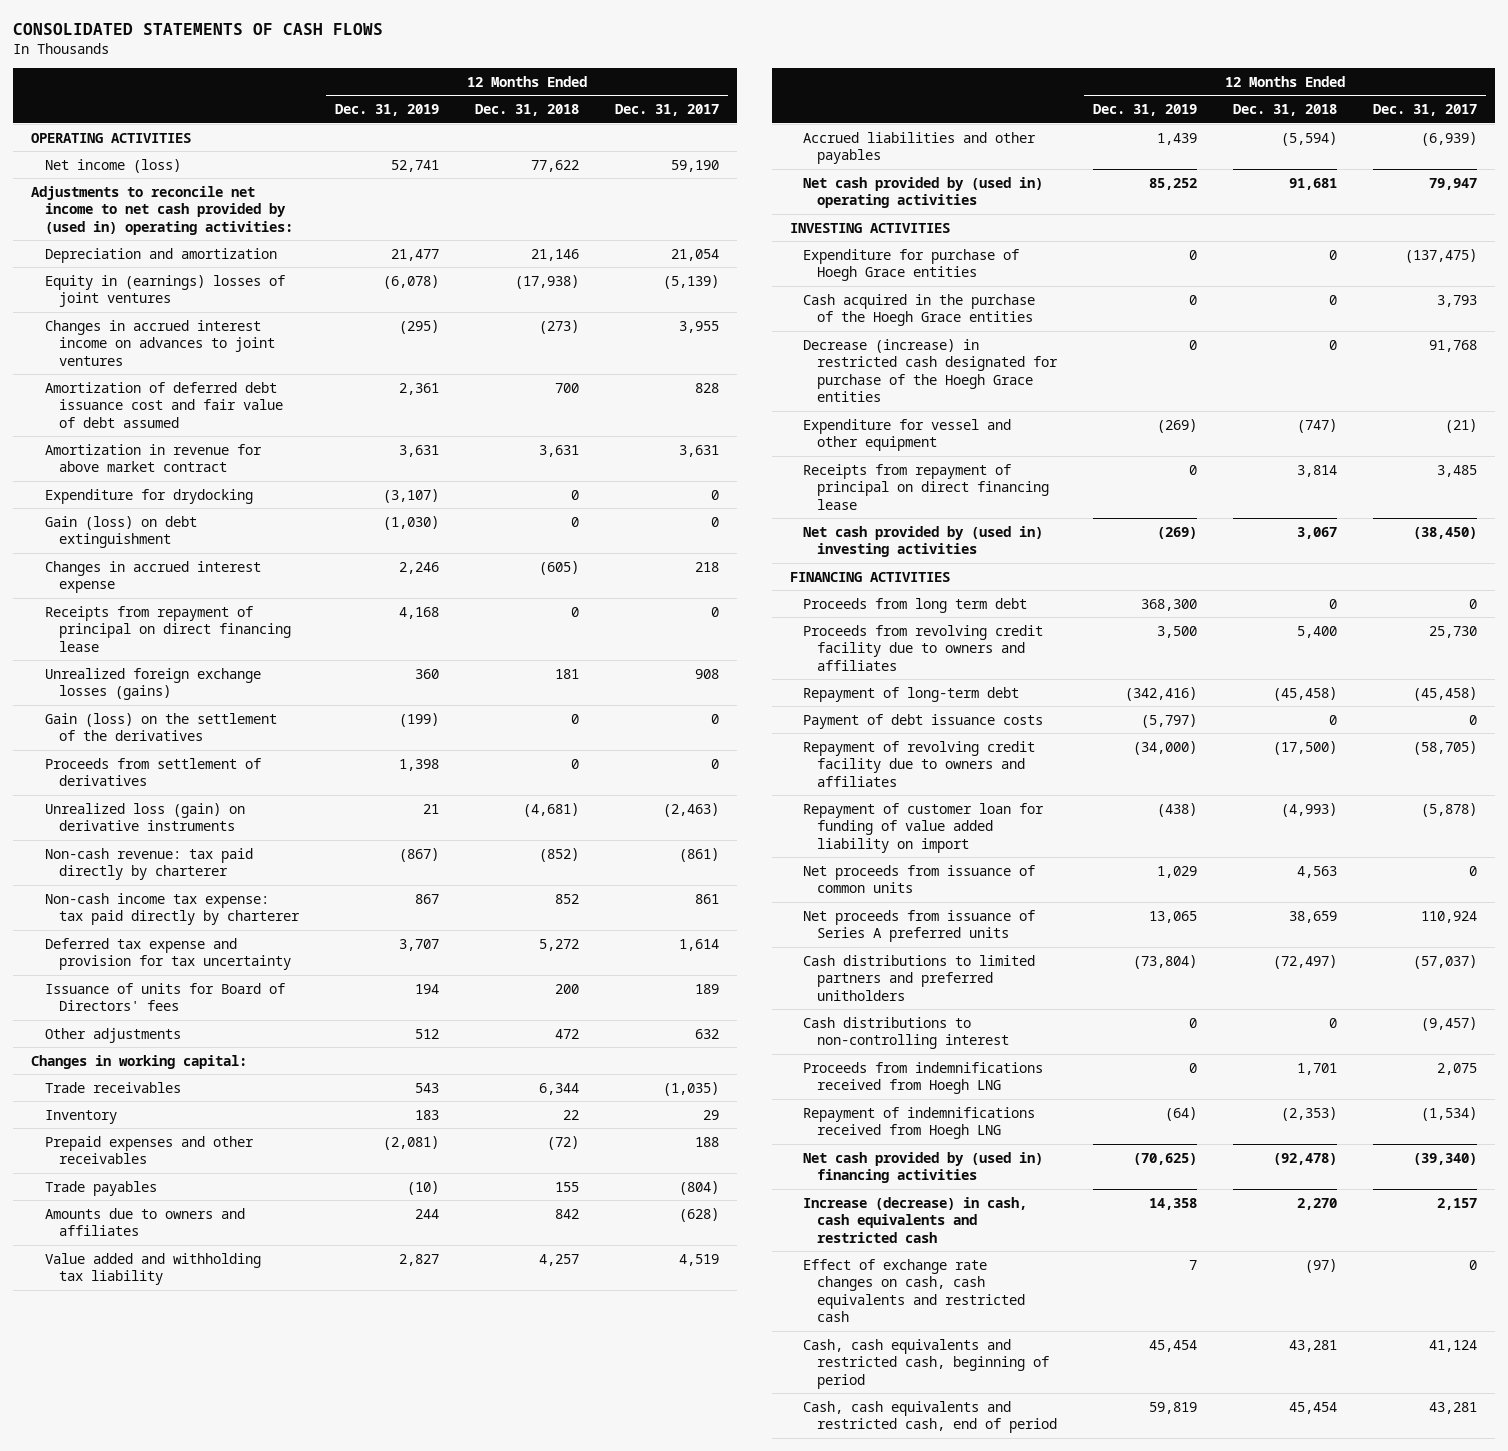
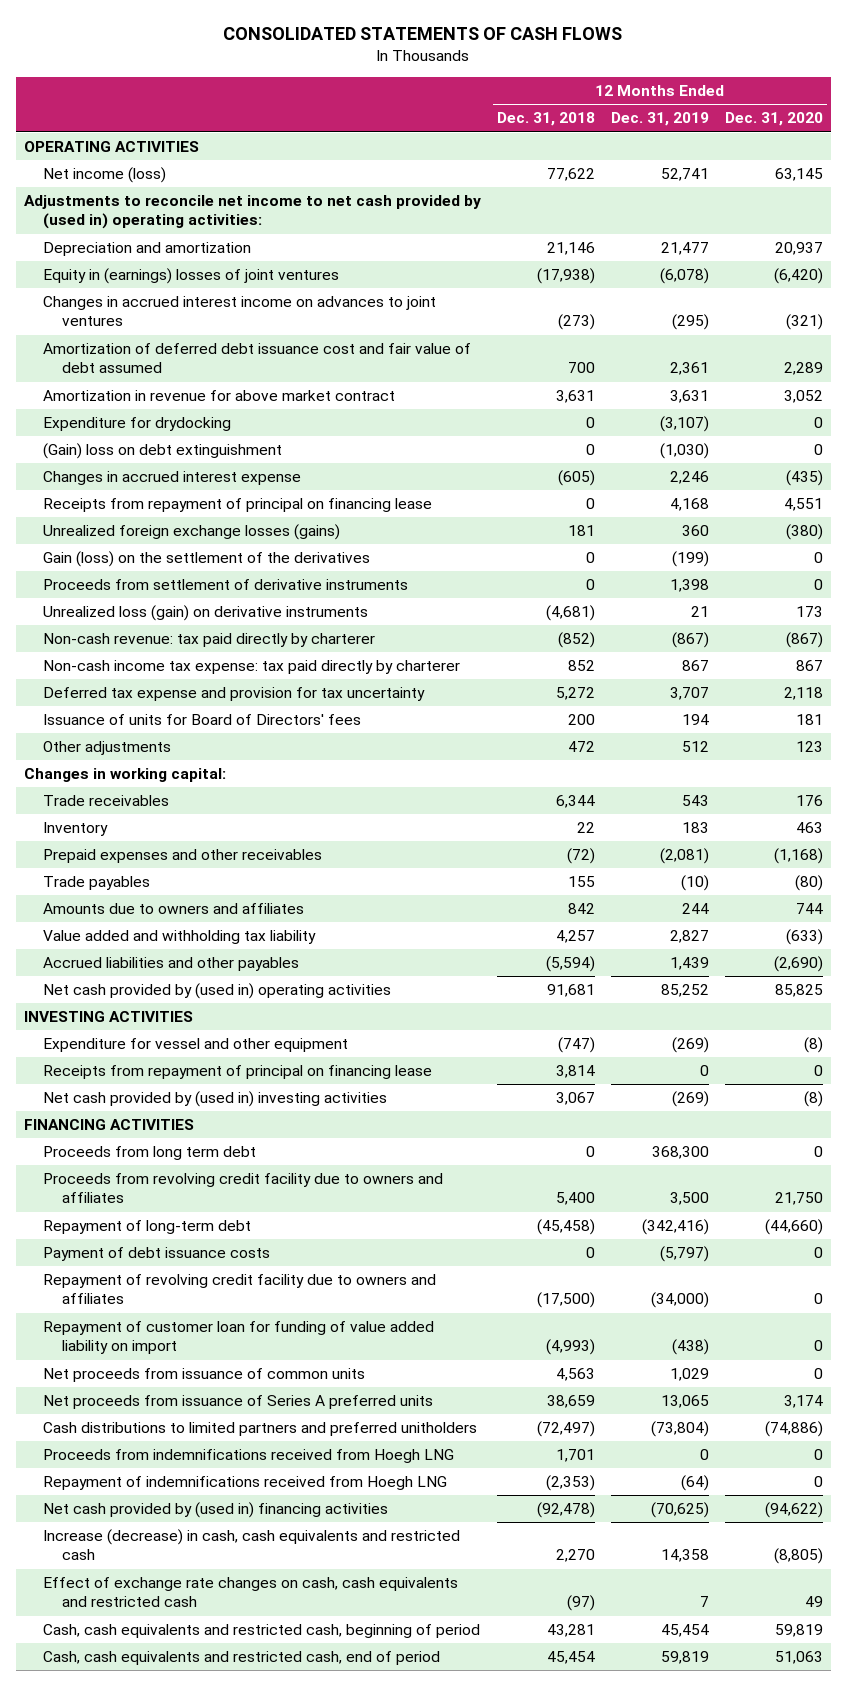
[614,104,719,117] Dec. 31, 2017 -> none
none -> [724,112,823,127] Dec. 31, 2020
[44,515,197,549] Gain (loss) on debt extinguishment -> [43,443,283,460] (Gain) loss on debt extinguishment
[44,605,291,652] Receipts from repayment of principal on direct financing lease -> [43,498,433,513] Receipts from repayment of principal on financing lease
[44,757,261,787] Proceeds from settlement of derivatives -> [43,579,409,591] Proceeds from settlement of derivative instruments
[803,248,1020,282] Expenditure for purchase of Hoegh Grace entities -> none
[803,293,1036,327] Cash acquired in the purchase of the Hoegh Grace entities -> none
[803,338,1059,403] Decrease (increase) in restricted cash designated for purchase of the Hoegh Grace entities -> none
[803,463,1050,510] Receipts from repayment of principal on direct financing lease -> [43,1065,433,1080] Receipts from repayment of principal on financing lease
[803,1016,1010,1050] Cash distributions to non-controlling interest -> none

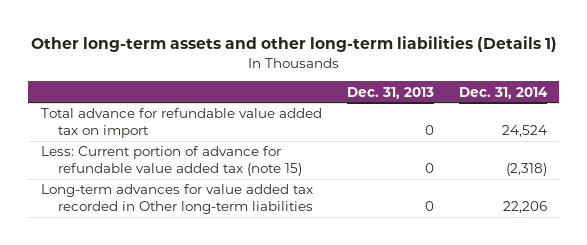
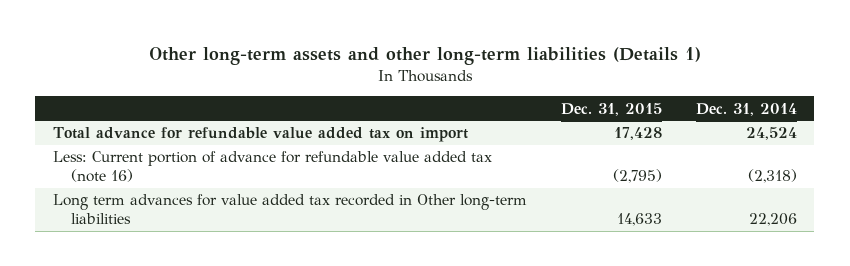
[346,86,434,99] Dec. 31, 2013 -> none
none -> [560,102,662,116] Dec. 31, 2015
[40,146,302,177] Less: Current portion of advance for refundable value added tax (note 15) -> [52,151,492,183] Less: Current portion of advance for refundable value added tax (note 16)
[40,184,313,215] Long-term advances for value added tax recorded in Other long-term liabilities -> [52,194,527,225] Long term advances for value added tax recorded in Other long-term liabilities

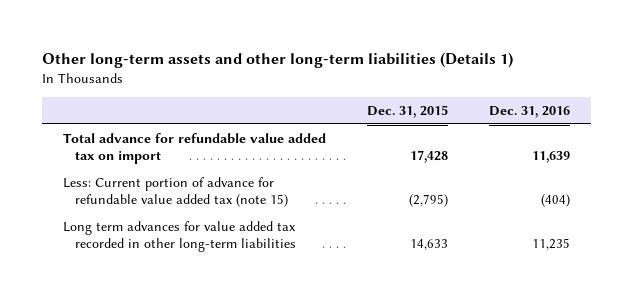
[696,102,798,116] Dec. 31, 2014 -> none
none -> [489,105,571,118] Dec. 31, 2016
[52,151,492,183] Less: Current portion of advance for refundable value added tax (note 16) -> [62,177,288,207] Less: Current portion of advance for refundable value added tax (note 15)
[52,194,527,225] Long term advances for value added tax recorded in Other long-term liabilities -> [62,221,296,252] Long term advances for value added tax recorded in other long-term liabilities

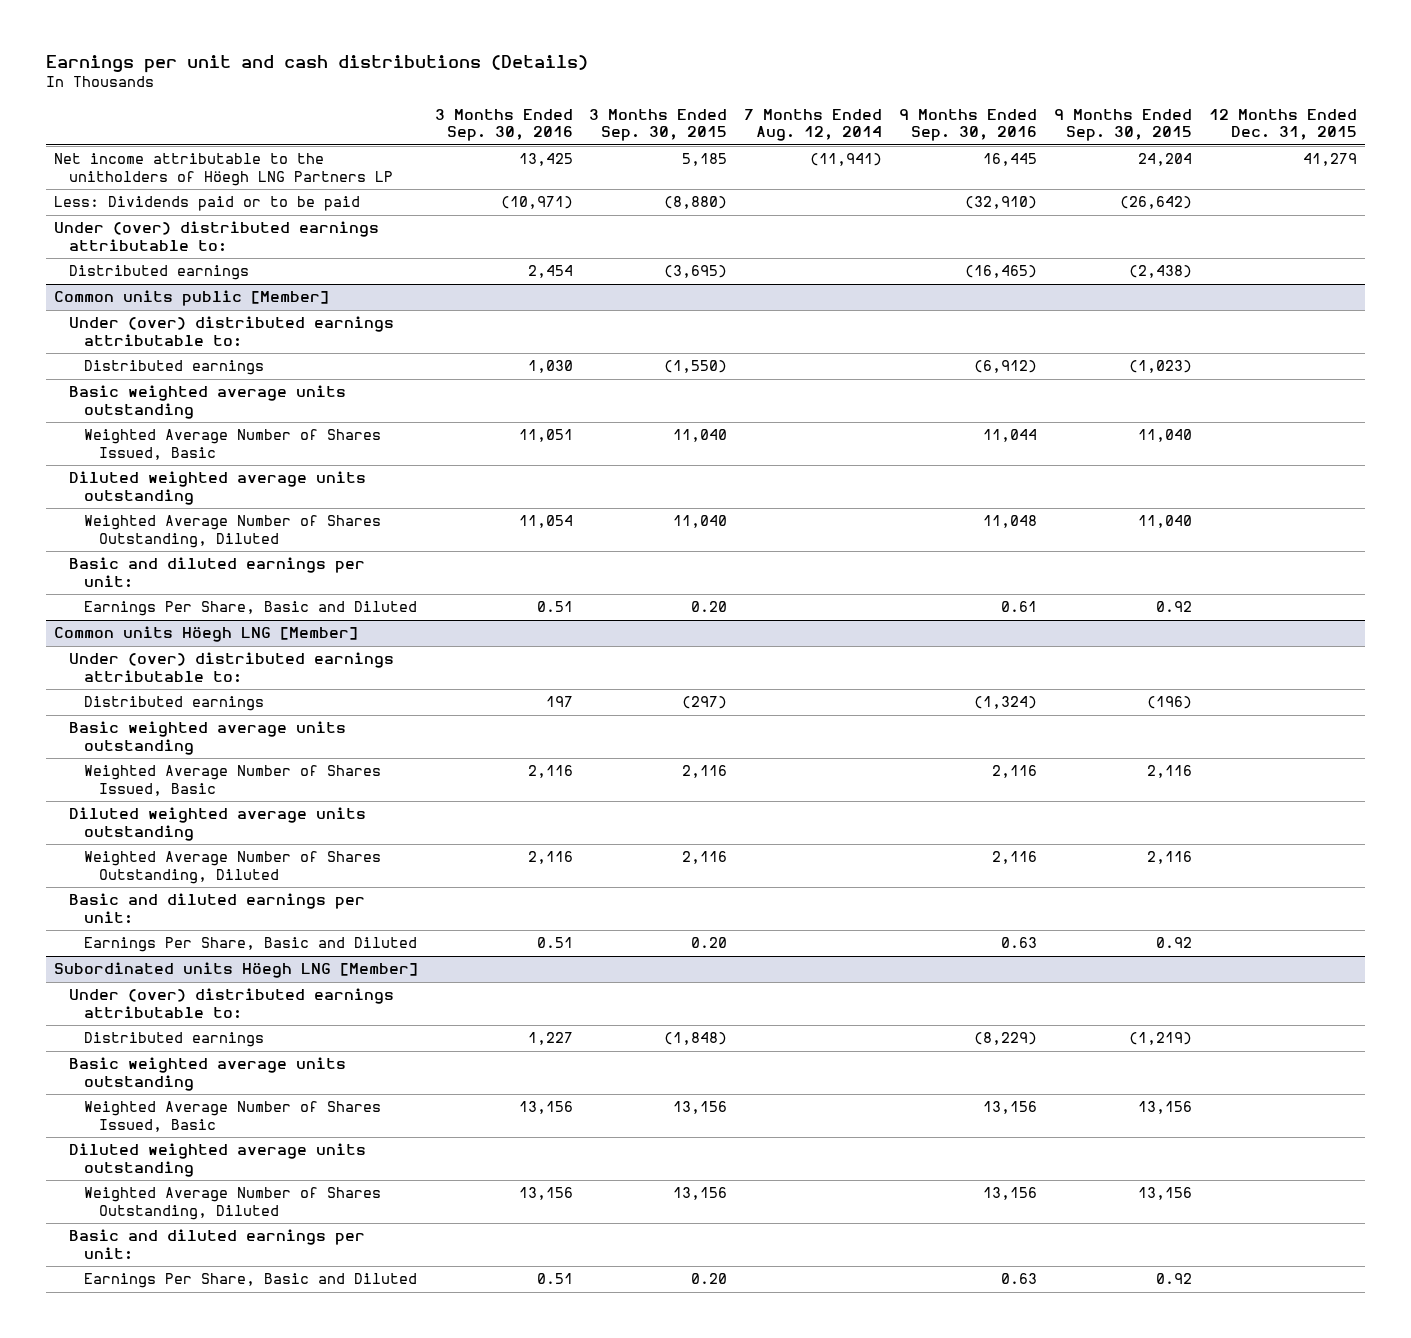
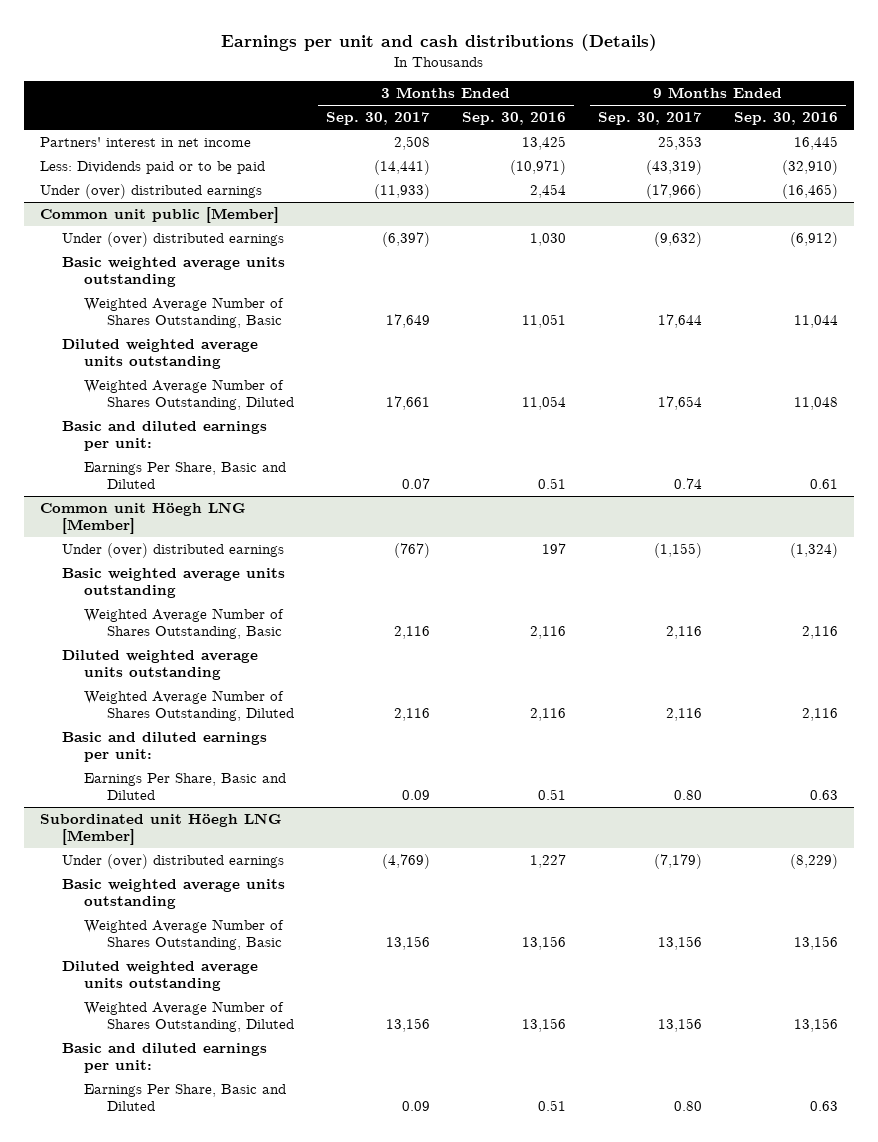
[589,108,728,141] 3 Months Ended Sep. 30, 2015 -> none
[744,108,883,141] 7 Months Ended Aug. 12, 2014 -> none
[1053,108,1192,141] 9 Months Ended Sep. 30, 2015 -> none
[1208,108,1357,140] 12 Months Ended Dec. 31, 2015 -> none
none -> [325,112,430,126] Sep. 30, 2017
none -> [597,112,702,126] Sep. 30, 2017
[53,153,393,186] Net income attributable to the unitholders of Höegh LNG Partners LP -> [39,137,251,148] Partners' interest in net income
[53,221,379,252] Under (over) distributed earnings attributable to: -> none
[68,316,394,347] Under (over) distributed earnings attributable to: -> none
[68,265,249,281] Distributed earnings -> [39,184,262,200] Under (over) distributed earnings
[53,290,329,307] Common units public [Member] -> [39,207,279,224] Common unit public [Member]
[83,360,264,376] Distributed earnings -> [62,232,285,248] Under (over) distributed earnings
[83,429,381,460] Weighted Average Number of Shares Issued, Basic -> [84,297,285,329] Weighted Average Number of Shares Outstanding, Basic
[68,652,394,683] Under (over) distributed earnings attributable to: -> none
[53,626,358,643] Common units Höegh LNG [Member] -> [39,502,246,535] Common unit Höegh LNG [Member]
[83,696,264,712] Distributed earnings -> [62,543,285,559] Under (over) distributed earnings
[83,765,381,796] Weighted Average Number of Shares Issued, Basic -> [84,608,285,640] Weighted Average Number of Shares Outstanding, Basic
[68,988,394,1019] Under (over) distributed earnings attributable to: -> none
[53,962,418,979] Subordinated units Höegh LNG [Member] -> [39,813,282,846] Subordinated unit Höegh LNG [Member]
[83,1032,264,1048] Distributed earnings -> [62,854,285,870] Under (over) distributed earnings
[83,1101,381,1132] Weighted Average Number of Shares Issued, Basic -> [84,919,285,951] Weighted Average Number of Shares Outstanding, Basic

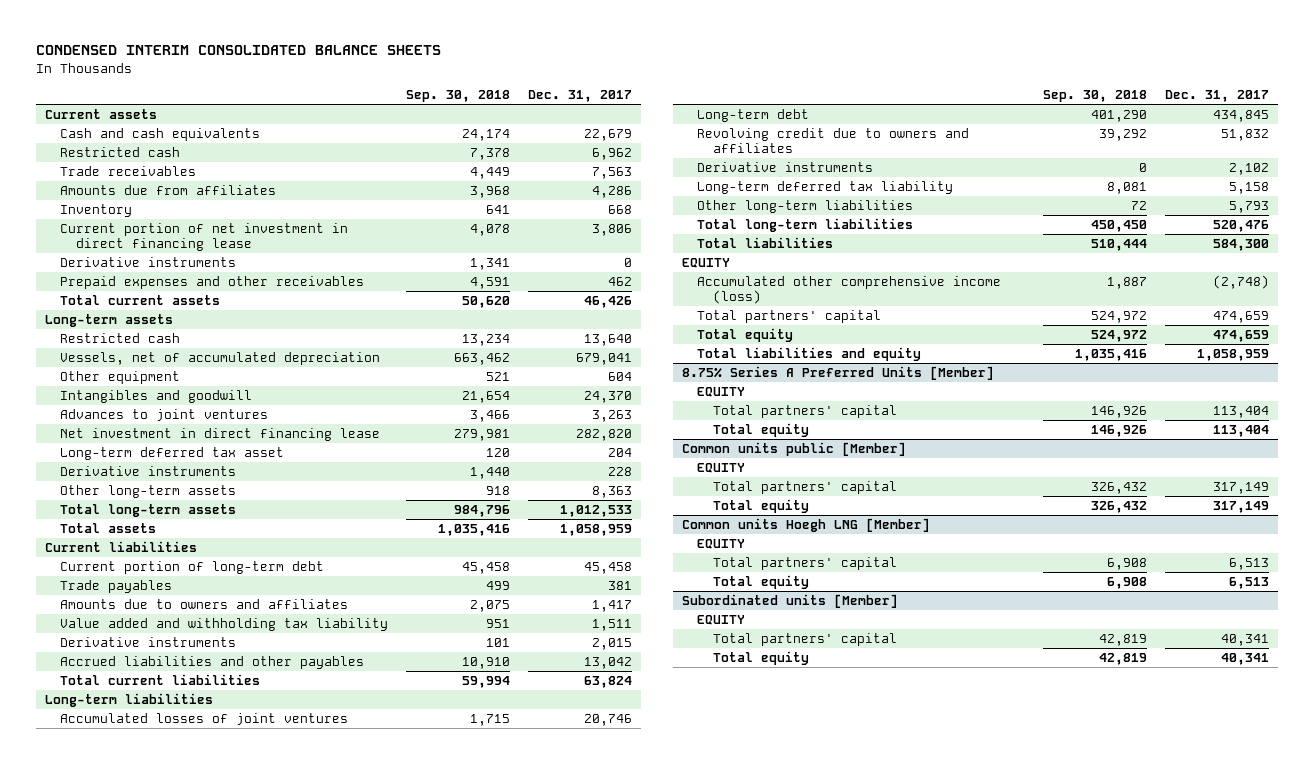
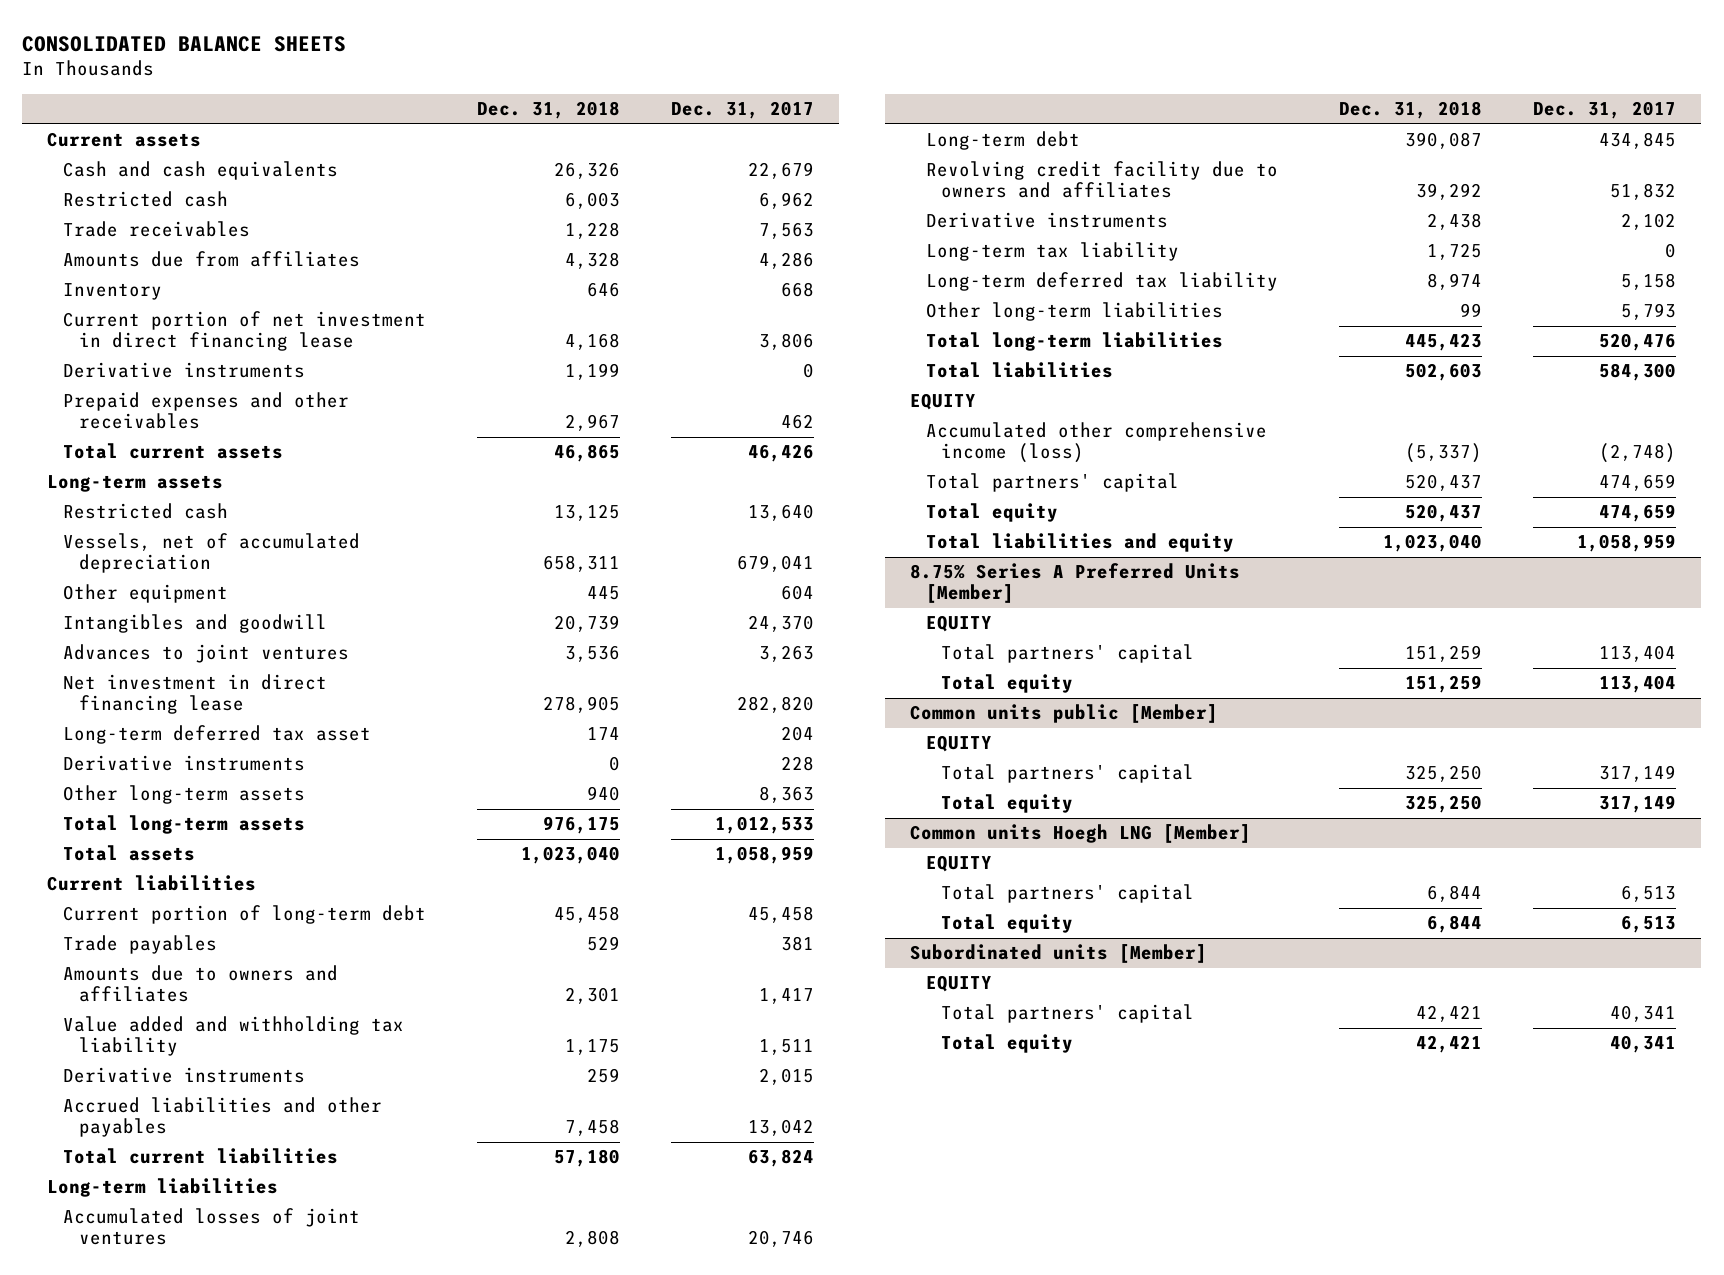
[35,45,441,56] CONDENSED INTERIM CONSOLIDATED BALANCE SHEETS -> [22,35,347,52] CONSOLIDATED BALANCE SHEETS
[406,90,511,103] Sep. 30, 2018 -> none
none -> [476,100,620,119] Dec. 31, 2018
[697,127,970,154] Revolving credit due to owners and affiliates -> [925,161,1278,199] Revolving credit facility due to owners and affiliates
none -> [925,242,1179,262] Long-term tax liability

